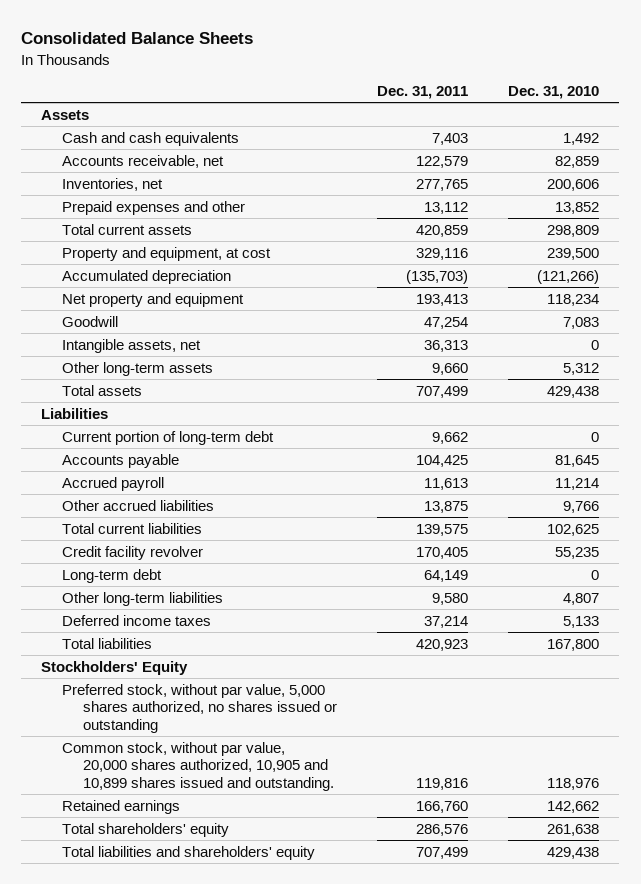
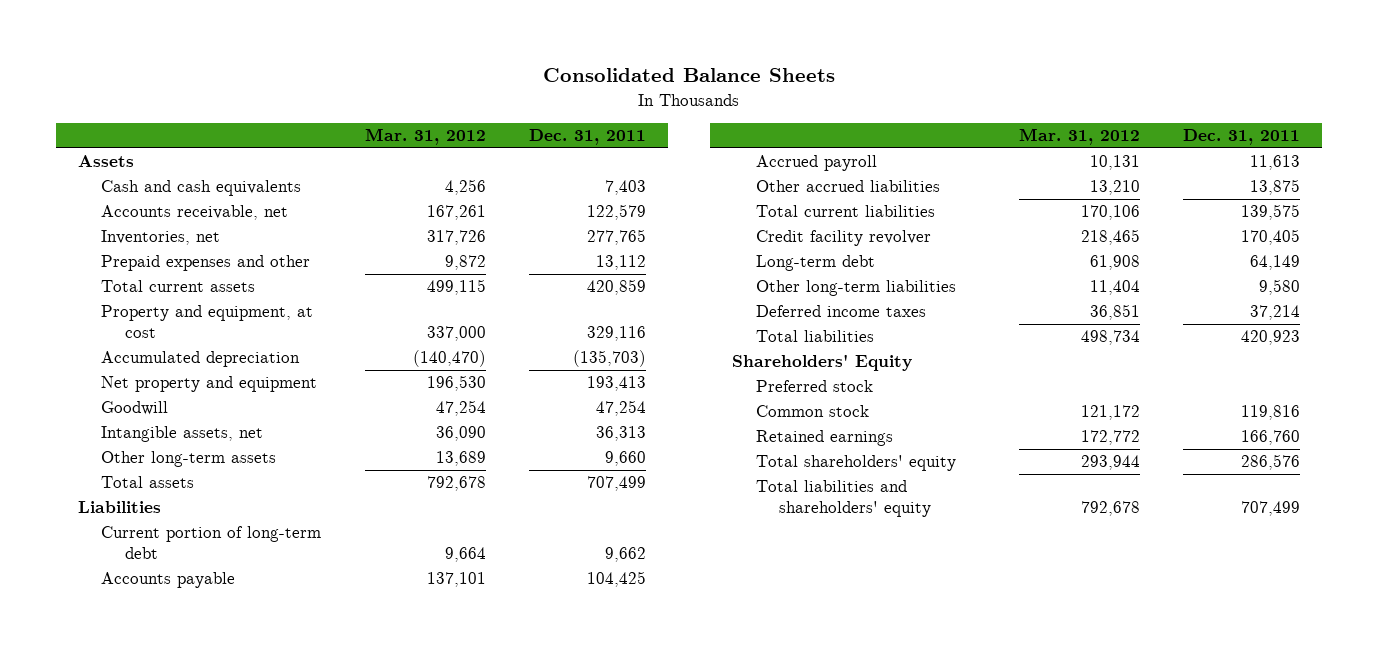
[508,86,600,100] Dec. 31, 2010 -> none
none -> [364,128,486,146] Mar. 31, 2012
[41,660,189,675] Stockholders' Equity -> [732,354,913,372] Shareholders' Equity
[62,683,338,734] Preferred stock, without par value, 5,000 shares authorized, no shares issued or outstanding -> [755,380,873,393] Preferred stock
[62,741,335,792] Common stock, without par value, 20,000 shares authorized, 10,905 and 10,899 shares issued and outstanding. -> [755,405,869,418] Common stock

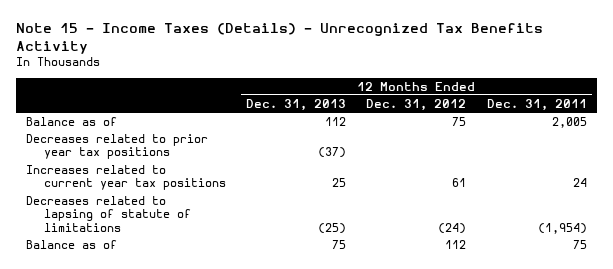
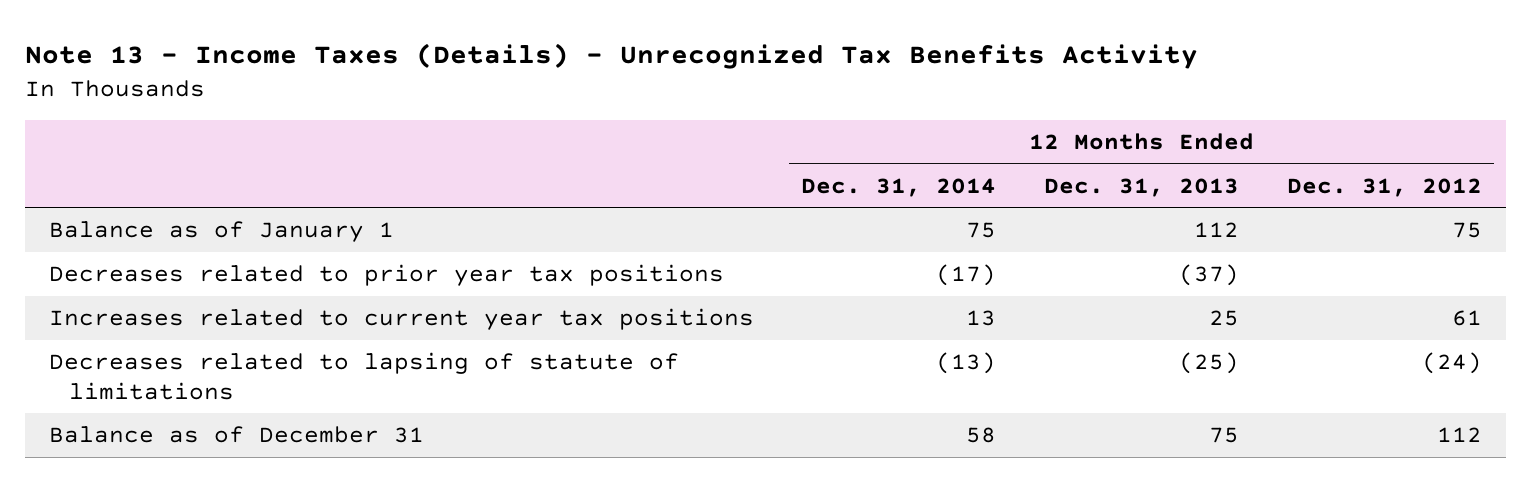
[15,23,543,54] Note 15 - Income Taxes (Details) - Unrecognized Tax Benefits Activity -> [24,42,1198,69] Note 13 - Income Taxes (Details) - Unrecognized Tax Benefits Activity
[486,98,587,111] Dec. 31, 2011 -> none
none -> [801,177,997,197] Dec. 31, 2014
[25,116,117,126] Balance as of -> [48,220,394,242] Balance as of January 1
[25,239,117,249] Balance as of -> [48,425,424,443] Balance as of December 31

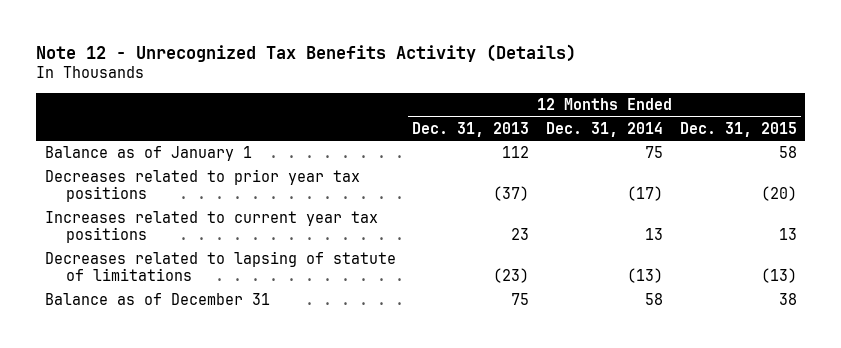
[24,42,1198,69] Note 13 - Income Taxes (Details) - Unrecognized Tax Benefits Activity -> [36,43,577,62] Note 12 - Unrecognized Tax Benefits Activity (Details)
[1286,177,1482,197] Dec. 31, 2012 -> none
none -> [679,121,797,137] Dec. 31, 2015
[1209,309,1240,326] 25 -> [511,228,530,241] 23
[1179,351,1240,374] (25) -> [493,268,530,284] (23)

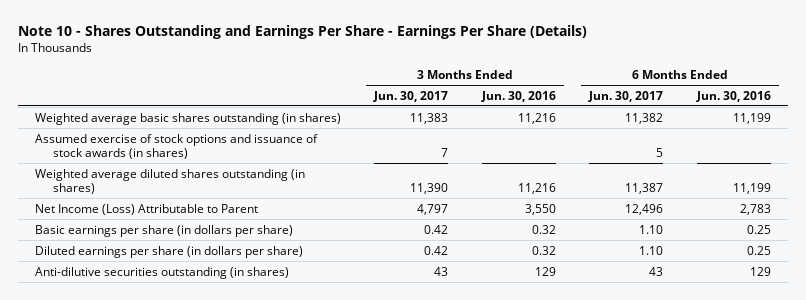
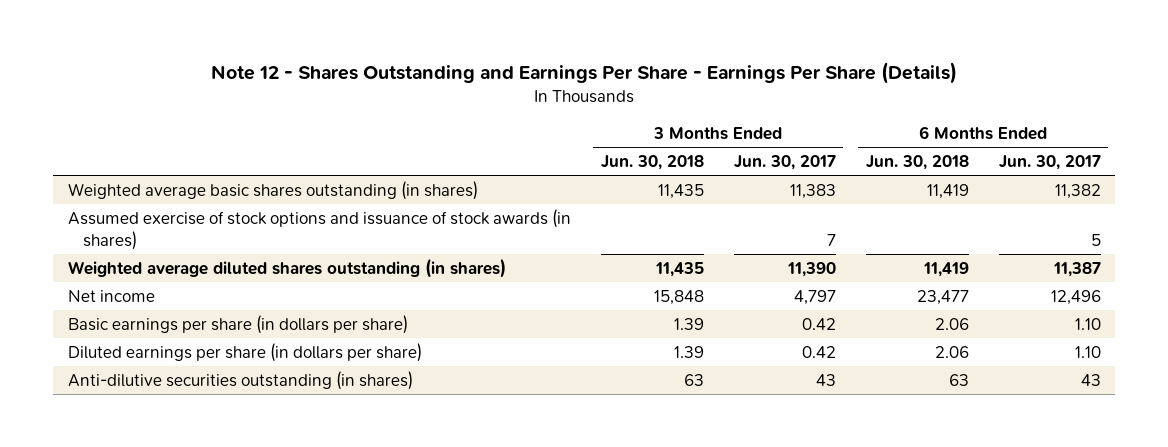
[17,25,587,40] Note 10 - Shares Outstanding and Earnings Per Share - Earnings Per Share (Details) -> [211,62,958,85] Note 12 - Shares Outstanding and Earnings Per Share - Earnings Per Share (Details)
[480,90,556,102] Jun. 30, 2016 -> none
[695,90,771,102] Jun. 30, 2016 -> none
none -> [600,154,704,170] Jun. 30, 2018
none -> [865,154,969,170] Jun. 30, 2018
[34,203,258,215] Net Income (Loss) Attributable to Parent -> [67,289,155,302] Net income

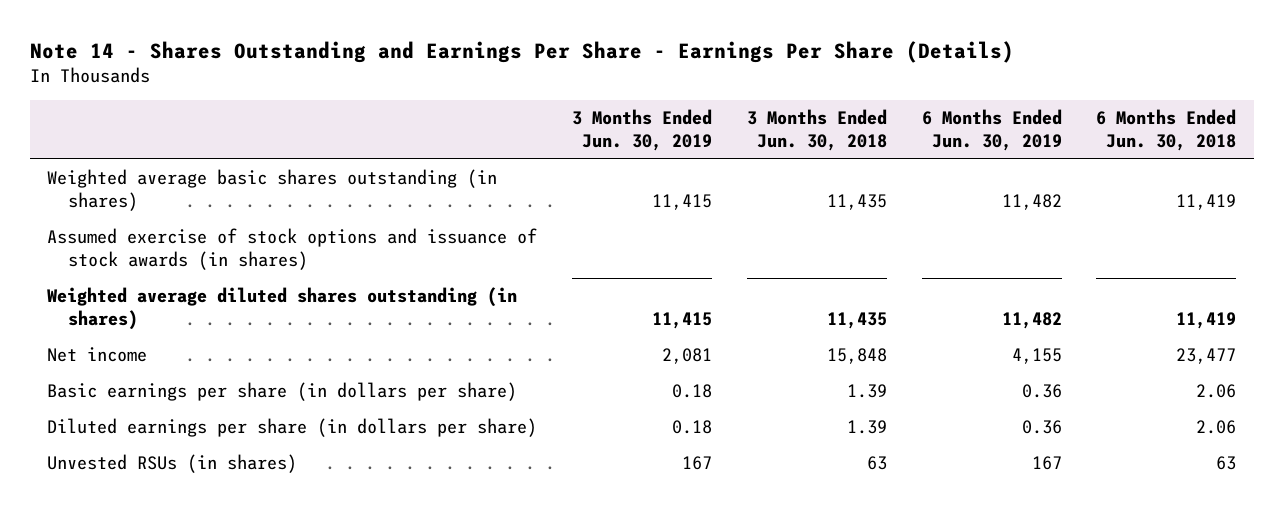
[211,62,958,85] Note 12 - Shares Outstanding and Earnings Per Share - Earnings Per Share (Details) -> [29,40,1014,63] Note 14 - Shares Outstanding and Earnings Per Share - Earnings Per Share (Details)
[733,154,836,170] Jun. 30, 2017 -> none
[998,154,1101,170] Jun. 30, 2017 -> none
none -> [572,109,713,152] 3 Months Ended Jun. 30, 2019
none -> [921,109,1062,152] 6 Months Ended Jun. 30, 2019
[67,370,413,390] Anti-dilutive securities outstanding (in shares) -> [47,454,298,474] Unvested RSUs (in shares)

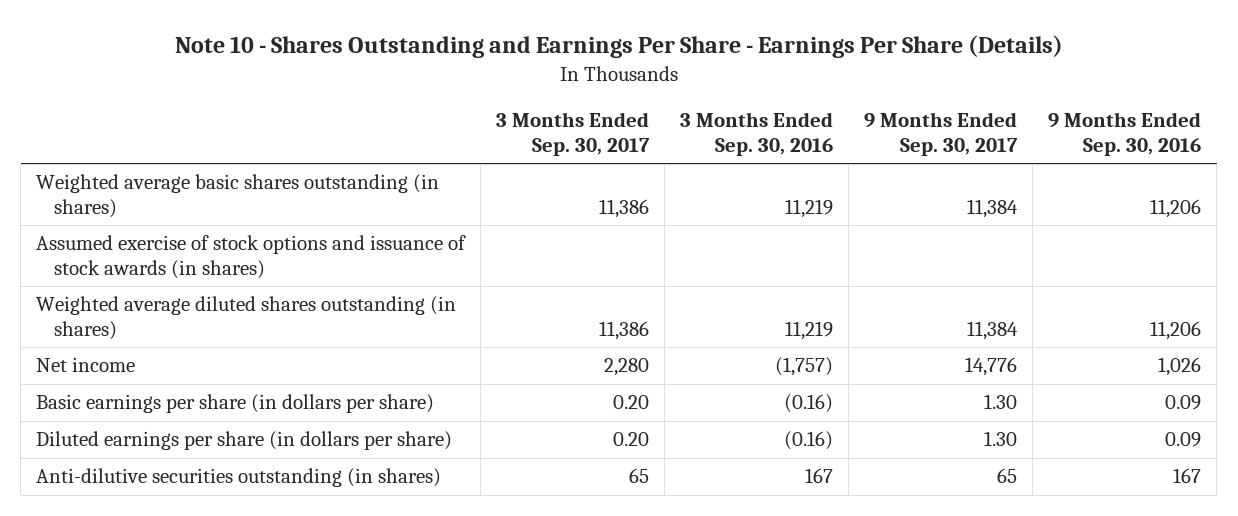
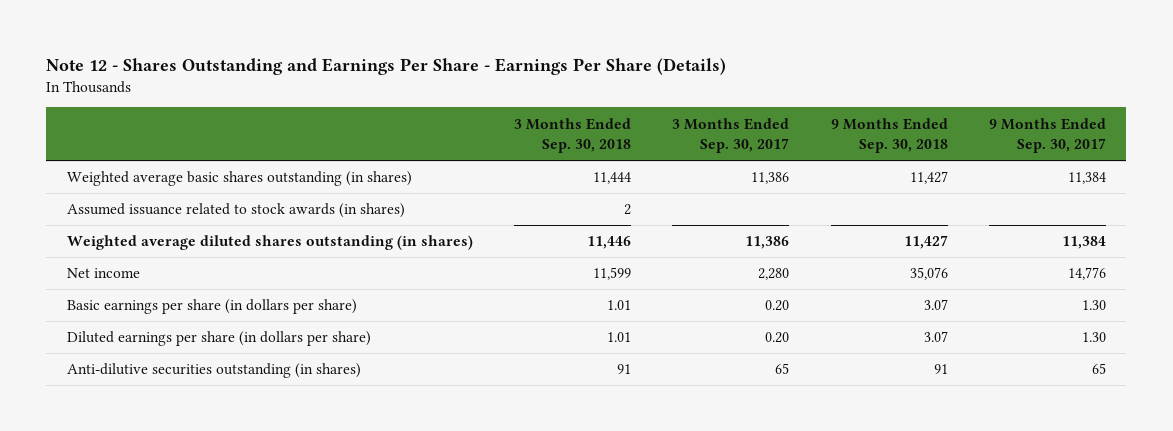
[174,35,1063,59] Note 10 - Shares Outstanding and Earnings Per Share - Earnings Per Share (Details) -> [46,57,727,75] Note 12 - Shares Outstanding and Earnings Per Share - Earnings Per Share (Details)
[680,112,834,157] 3 Months Ended Sep. 30, 2016 -> none
[1048,112,1202,157] 9 Months Ended Sep. 30, 2016 -> none
none -> [514,117,632,154] 3 Months Ended Sep. 30, 2018
none -> [830,117,948,154] 9 Months Ended Sep. 30, 2018
[36,235,467,280] Assumed exercise of stock options and issuance of stock awards (in shares) -> [66,203,405,219] Assumed issuance related to stock awards (in shares)

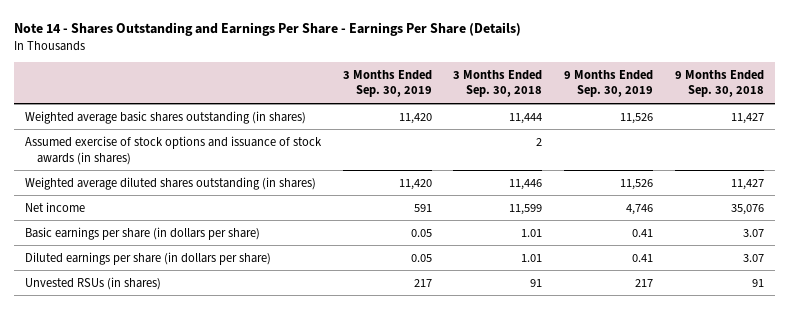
[46,57,727,75] Note 12 - Shares Outstanding and Earnings Per Share - Earnings Per Share (Details) -> [14,22,522,37] Note 14 - Shares Outstanding and Earnings Per Share - Earnings Per Share (Details)
[672,117,790,154] 3 Months Ended Sep. 30, 2017 -> none
[988,117,1106,154] 9 Months Ended Sep. 30, 2017 -> none
none -> [342,69,432,98] 3 Months Ended Sep. 30, 2019
none -> [564,69,654,98] 9 Months Ended Sep. 30, 2019
[66,203,405,219] Assumed issuance related to stock awards (in shares) -> [24,135,322,165] Assumed exercise of stock options and issuance of stock awards (in shares)
[66,363,361,379] Anti-dilutive securities outstanding (in shares) -> [24,276,161,290] Unvested RSUs (in shares)

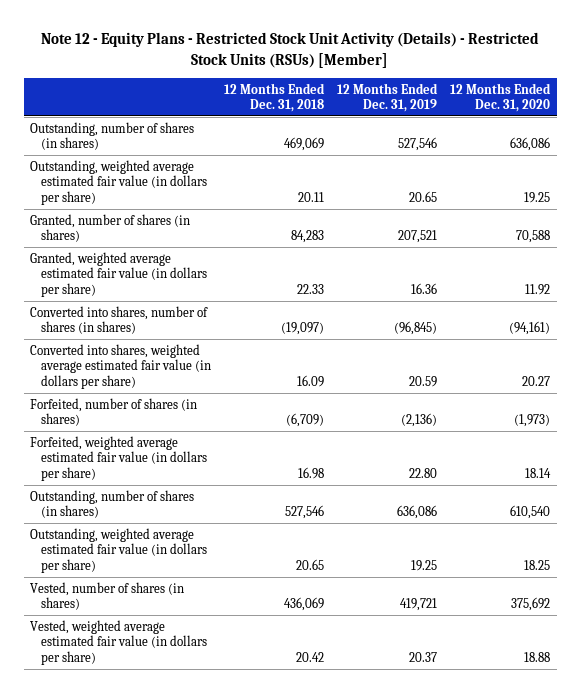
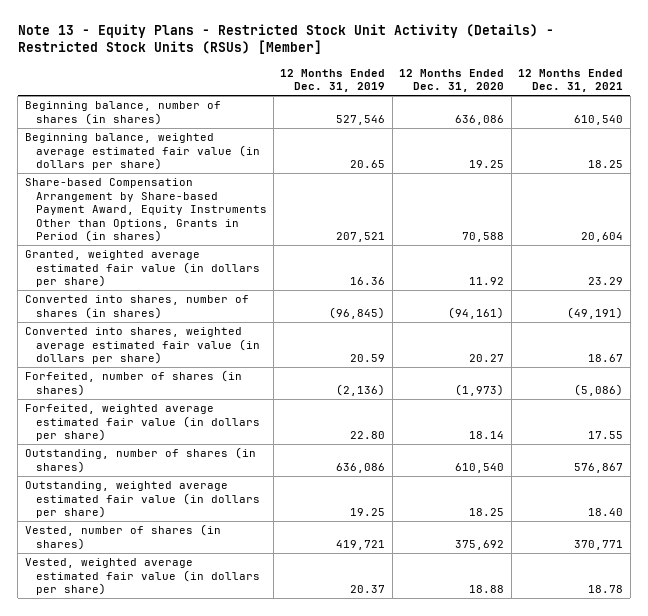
[41,32,540,68] Note 12 - Equity Plans - Restricted Stock Unit Activity (Details) - Restricted Stock Units (RSUs) [Member] -> [17,24,554,55] Note 13 - Equity Plans - Restricted Stock Unit Activity (Details) - Restricted Stock Units (RSUs) [Member]
[223,82,325,113] 12 Months Ended Dec. 31, 2018 -> none
none -> [518,68,624,93] 12 Months Ended Dec. 31, 2021
[30,121,195,151] Outstanding, number of shares (in shares) -> [24,101,221,125] Beginning balance, number of shares (in shares)
[30,159,207,206] Outstanding, weighted average estimated fair value (in dollars per share) -> [24,133,260,171] Beginning balance, weighted average estimated fair value (in dollars per share)
[30,213,191,243] Granted, number of shares (in shares) -> [24,178,267,243] Share-based Compensation Arrangement by Share-based Payment Award, Equity Instruments Other than Options, Grants in Period (in shares)

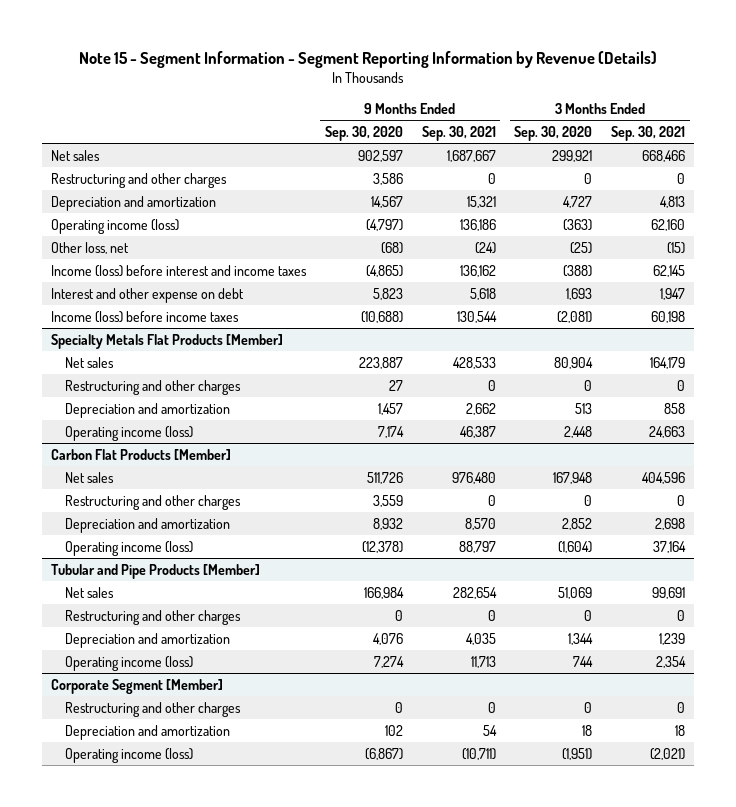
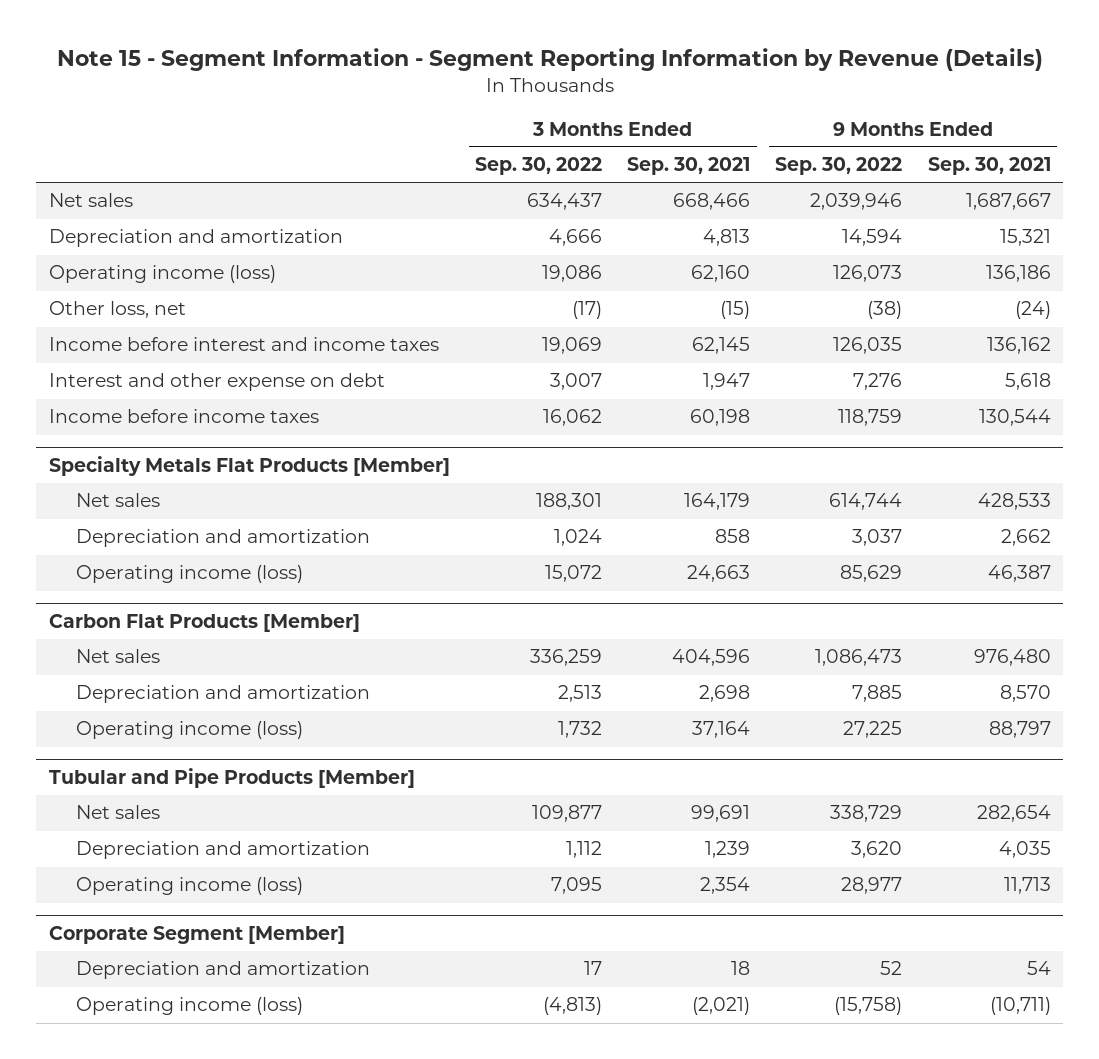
[325,125,404,141] Sep. 30, 2020 -> none
[514,125,593,141] Sep. 30, 2020 -> none
none -> [475,157,603,176] Sep. 30, 2022
none -> [775,157,903,176] Sep. 30, 2022
[51,172,228,188] Restructuring and other charges -> none
[51,264,308,277] Income (loss) before interest and income taxes -> [48,337,439,352] Income before interest and income taxes
[51,310,240,323] Income (loss) before income taxes -> [48,409,319,424] Income before income taxes
[65,379,242,395] Restructuring and other charges -> none
[65,494,242,510] Restructuring and other charges -> none
[65,609,242,625] Restructuring and other charges -> none
[65,701,242,717] Restructuring and other charges -> none

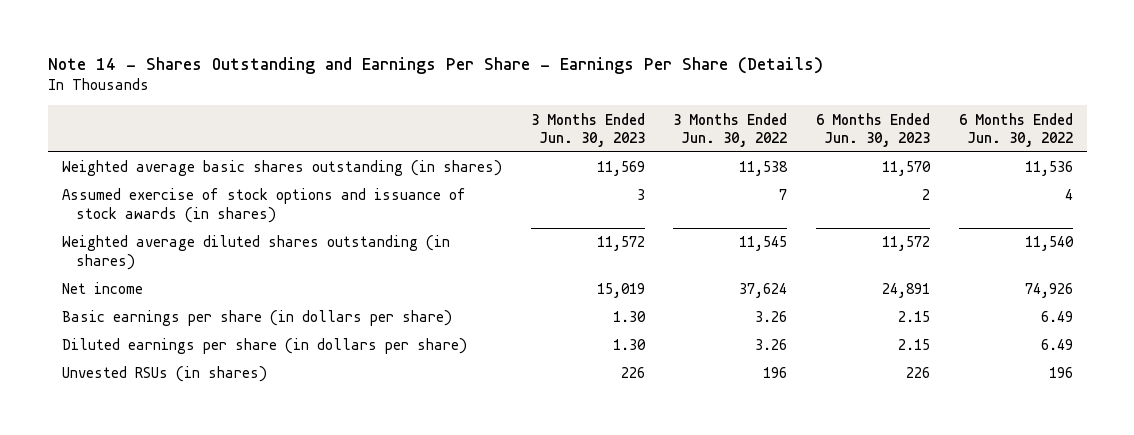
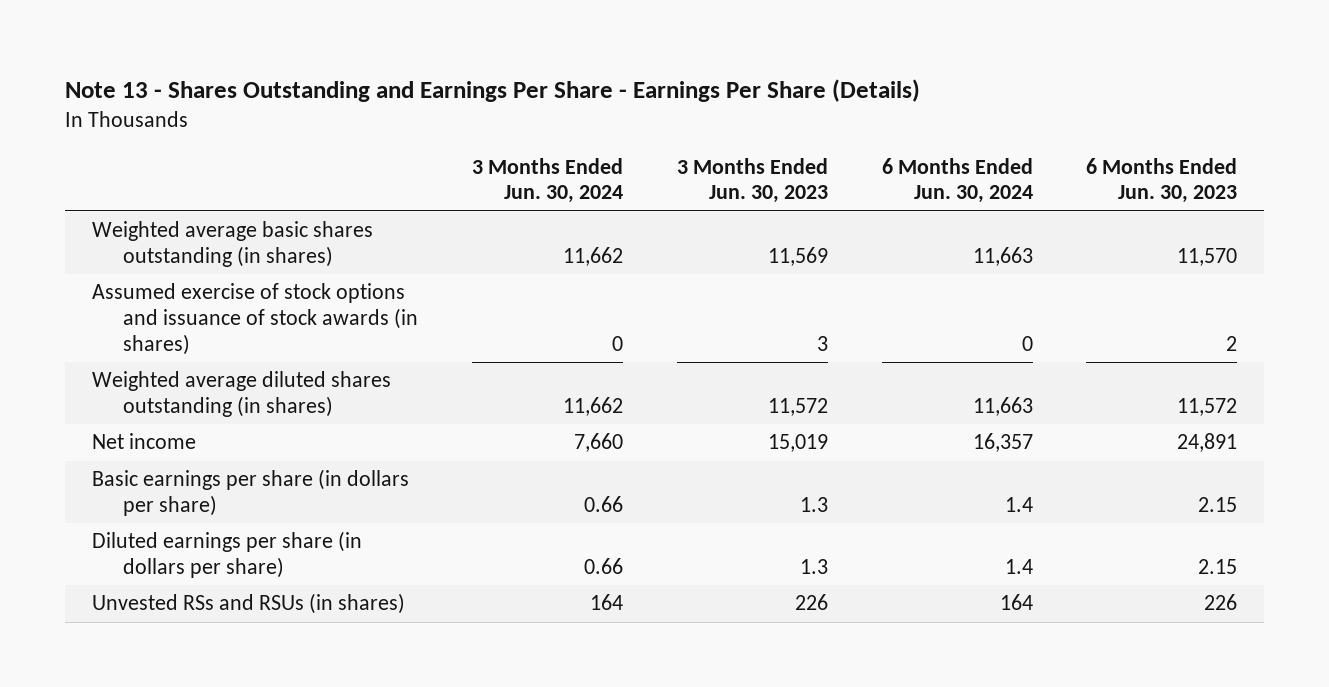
[47,57,823,75] Note 14 - Shares Outstanding and Earnings Per Share - Earnings Per Share (Details) -> [65,79,921,103] Note 13 - Shares Outstanding and Earnings Per Share - Earnings Per Share (Details)
[673,112,788,147] 3 Months Ended Jun. 30, 2022 -> none
[958,112,1073,147] 6 Months Ended Jun. 30, 2022 -> none
none -> [471,157,623,204] 3 Months Ended Jun. 30, 2024
none -> [881,157,1033,204] 6 Months Ended Jun. 30, 2024
[612,311,646,323] 1.30 -> [799,496,828,512] 1.3
[612,339,646,351] 1.30 -> [799,558,828,574] 1.3
[61,366,267,383] Unvested RSUs (in shares) -> [92,593,406,615] Unvested RSs and RSUs (in shares)

